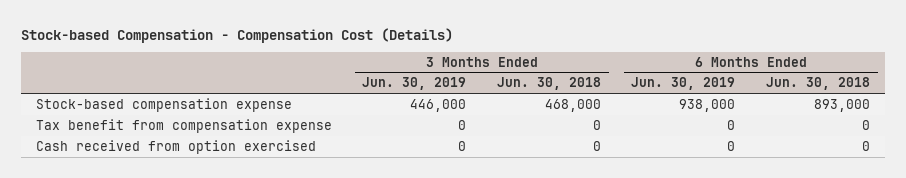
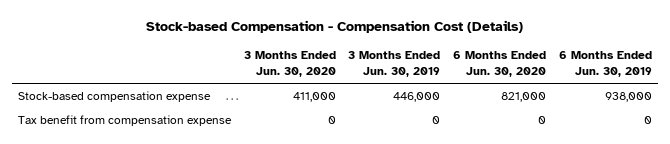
[496,77,601,91] Jun. 30, 2018 -> none
[765,77,870,91] Jun. 30, 2018 -> none
none -> [243,51,336,78] 3 Months Ended Jun. 30, 2020
none -> [453,51,547,78] 6 Months Ended Jun. 30, 2020
[35,139,316,154] Cash received from option exercised -> none

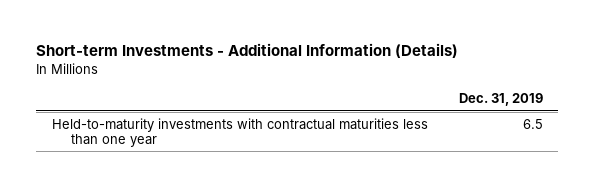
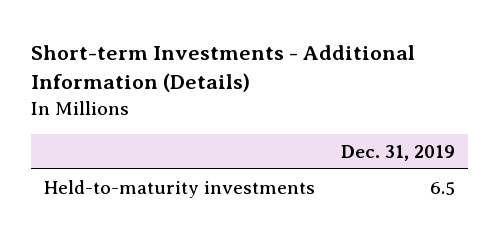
[51,117,428,147] Held-to-maturity investments with contractual maturities less than one year -> [44,180,316,199] Held-to-maturity investments

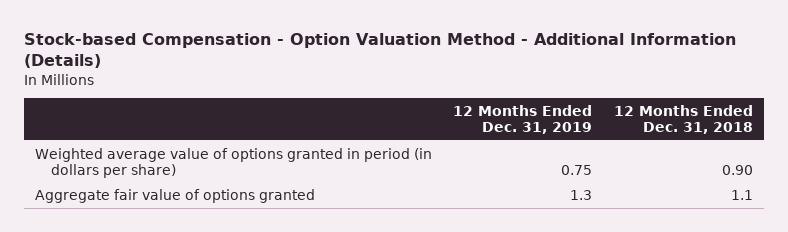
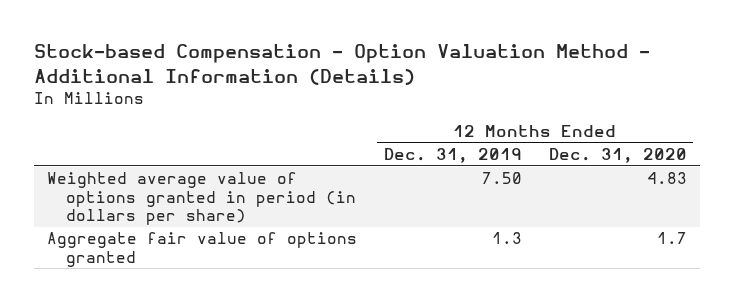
[614,105,754,135] 12 Months Ended Dec. 31, 2018 -> none
none -> [548,148,687,164] Dec. 31, 2020
[561,164,593,175] 0.75 -> [482,172,523,185] 7.50

